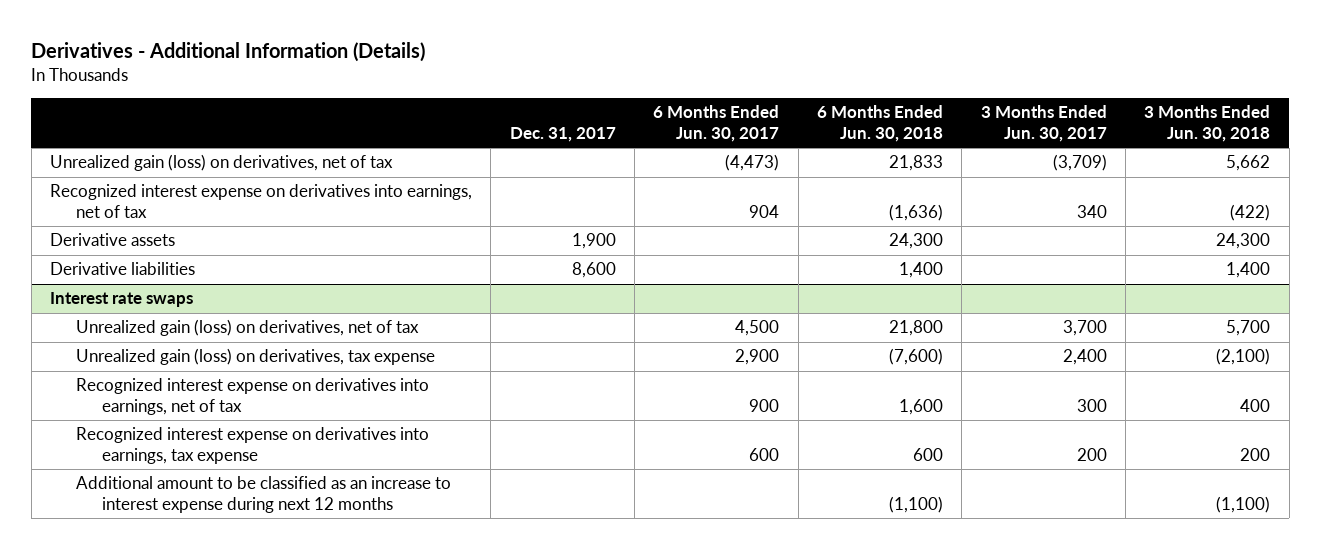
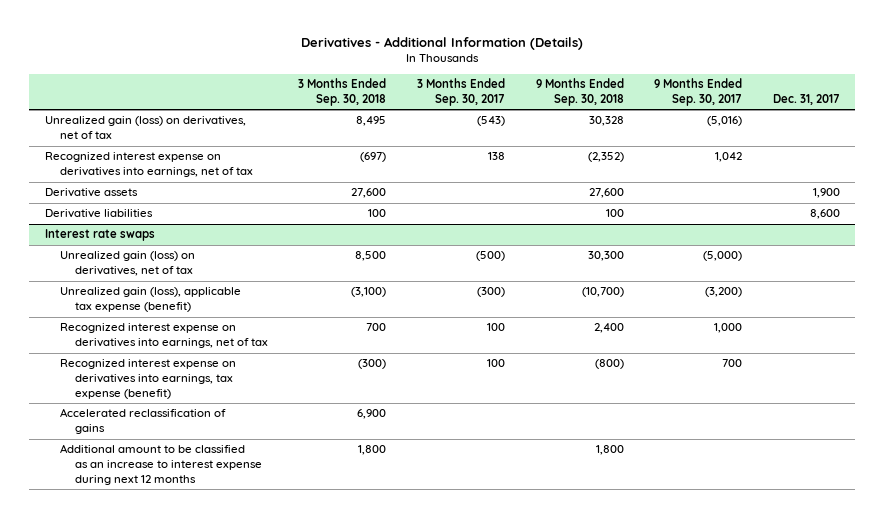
[653,105,780,142] 6 Months Ended Jun. 30, 2017 -> none
[816,105,943,142] 6 Months Ended Jun. 30, 2018 -> none
[980,105,1107,142] 3 Months Ended Jun. 30, 2017 -> none
[1144,105,1271,142] 3 Months Ended Jun. 30, 2018 -> none
none -> [298,78,387,106] 3 Months Ended Sep. 30, 2018
none -> [417,78,506,106] 3 Months Ended Sep. 30, 2017
none -> [535,78,624,106] 9 Months Ended Sep. 30, 2018
none -> [654,78,743,106] 9 Months Ended Sep. 30, 2017
[76,348,436,366] Unrealized gain (loss) on derivatives, tax expense -> [59,287,241,313] Unrealized gain (loss), applicable tax expense (benefit)
[76,427,430,465] Recognized interest expense on derivatives into earnings, tax expense -> [59,359,236,399] Recognized interest expense on derivatives into earnings, tax expense (benefit)
none -> [59,408,226,435] Accelerated reclassification of gains

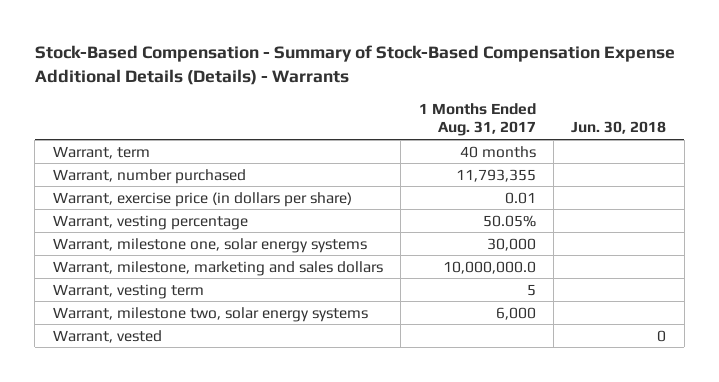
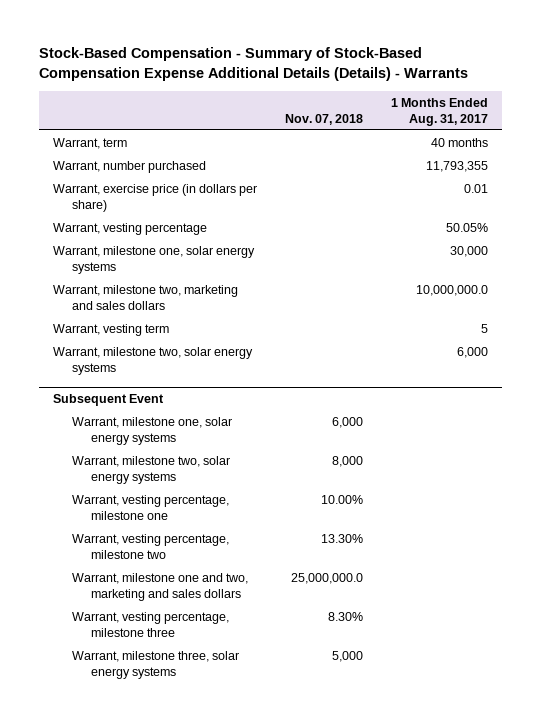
[571,121,667,135] Jun. 30, 2018 -> none
none -> [284,113,363,125] Nov. 07, 2018
[52,260,383,276] Warrant, milestone, marketing and sales dollars -> [52,284,238,310] Warrant, milestone two, marketing and sales dollars
[52,329,162,343] Warrant, vested -> none
none -> [52,393,164,406] Subsequent Event
none -> [71,416,232,445] Warrant, milestone one, solar energy systems
none -> [71,455,230,484] Warrant, milestone two, solar energy systems
none -> [71,494,229,520] Warrant, vesting percentage, milestone one
none -> [71,533,229,559] Warrant, vesting percentage, milestone two
none -> [71,572,248,601] Warrant, milestone one and two, marketing and sales dollars
none -> [71,611,229,637] Warrant, vesting percentage, milestone three
none -> [71,650,239,679] Warrant, milestone three, solar energy systems

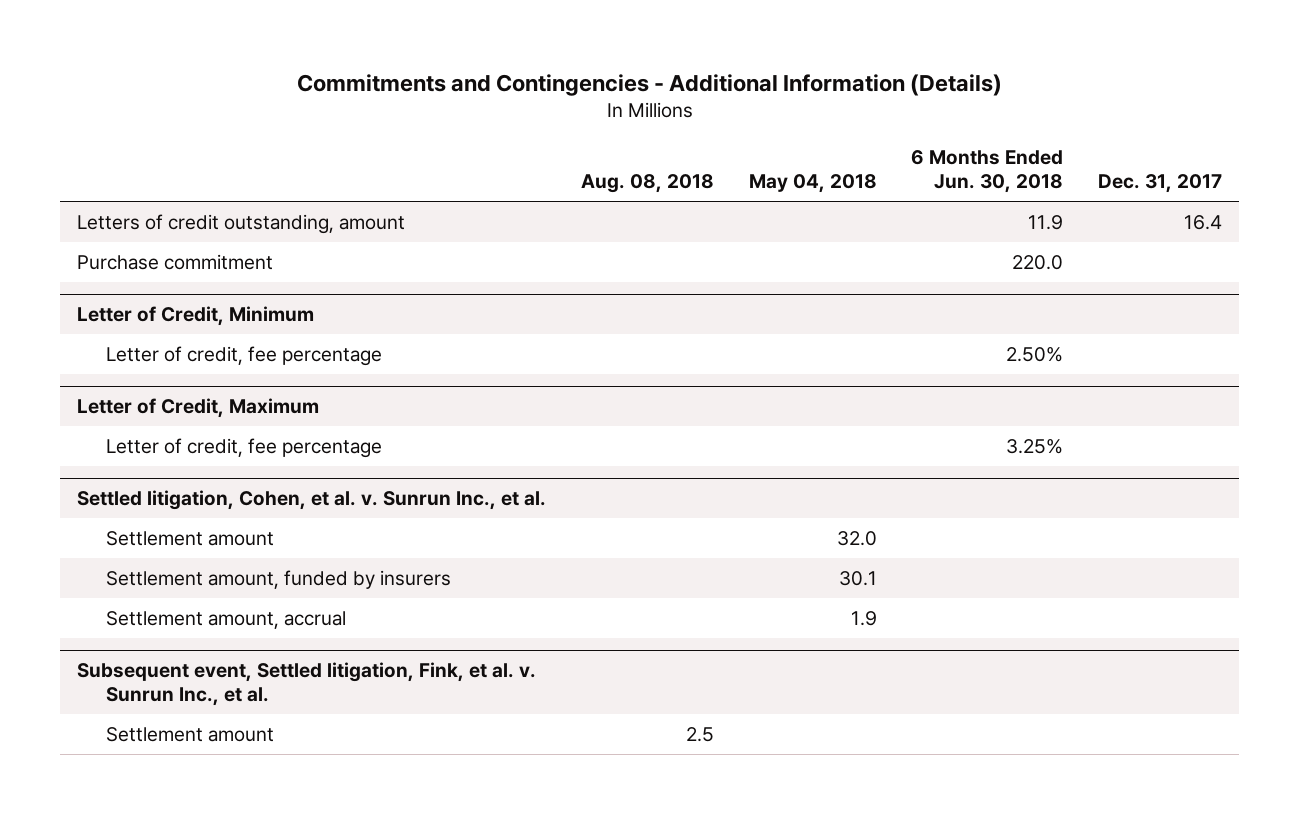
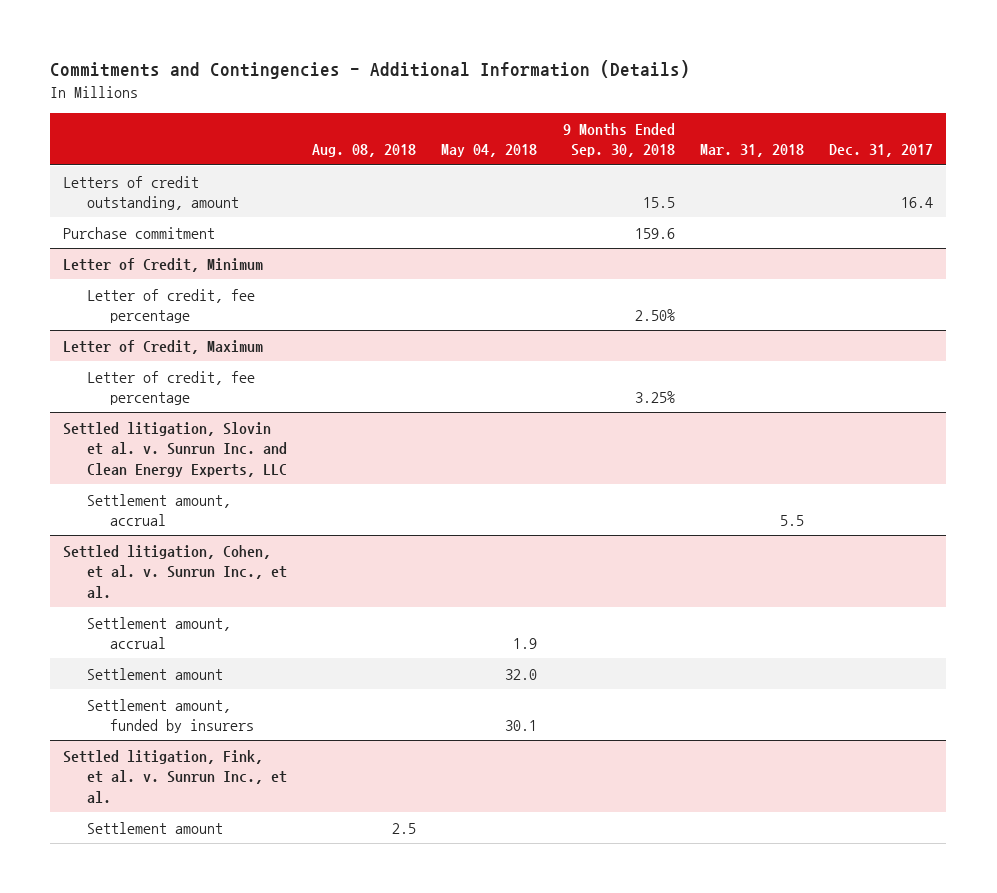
[911,149,1064,194] 6 Months Ended Jun. 30, 2018 -> none
none -> [562,122,675,158] 9 Months Ended Sep. 30, 2018
none -> [700,144,805,158] Mar. 31, 2018
none -> [63,421,287,477] Settled litigation, Slovin et al. v. Sunrun Inc. and Clean Energy Experts, LLC
none -> [86,493,231,527] Settlement amount, accrual
[106,610,347,629] Settlement amount, accrual -> [86,616,231,650] Settlement amount, accrual
[77,662,537,707] Subsequent event, Settled litigation, Fink, et al. v. Sunrun Inc., et al. -> [63,749,287,803] Settled litigation, Fink, et al. v. Sunrun Inc., et al.

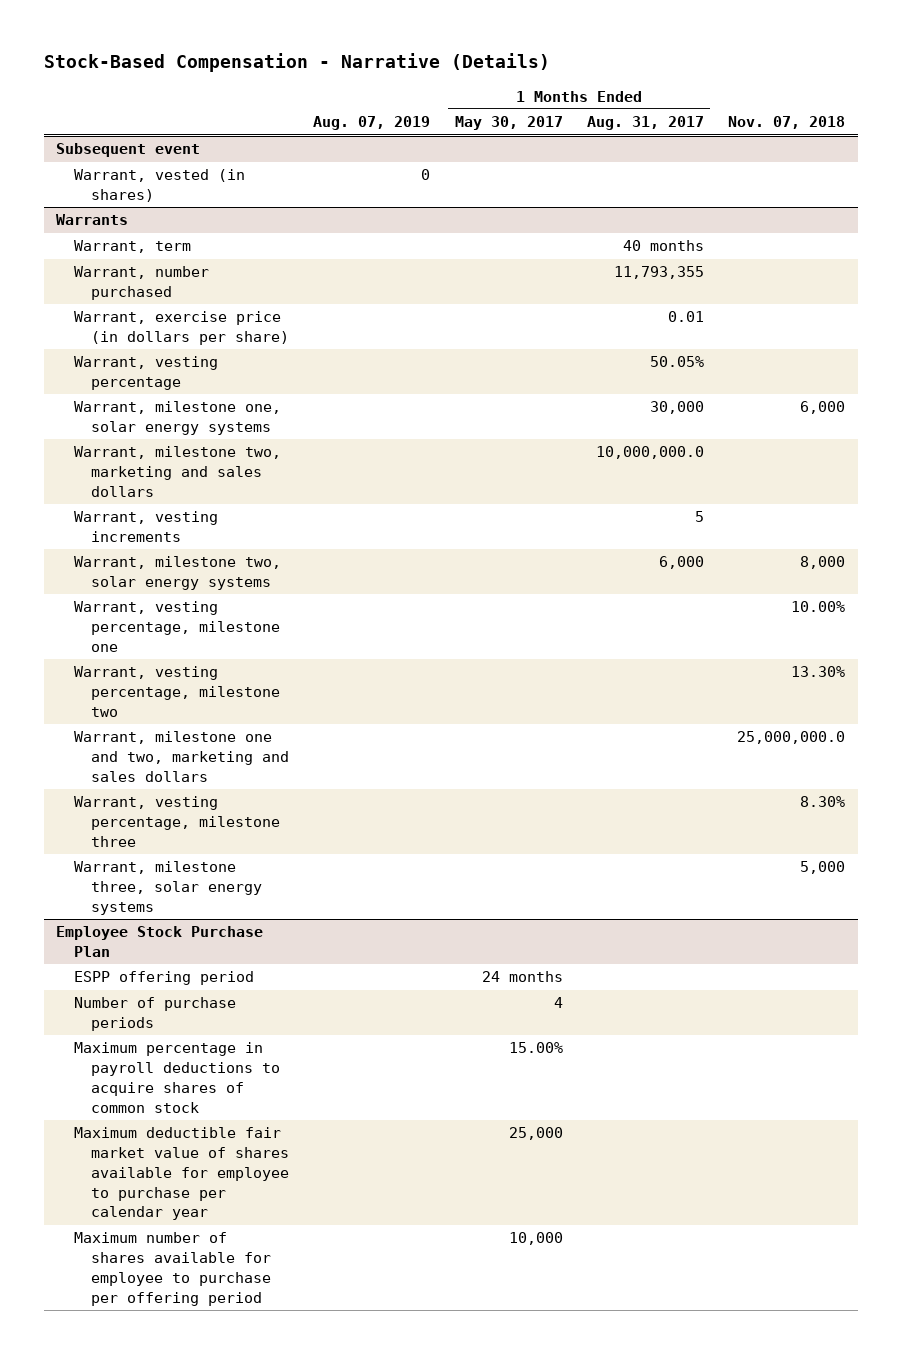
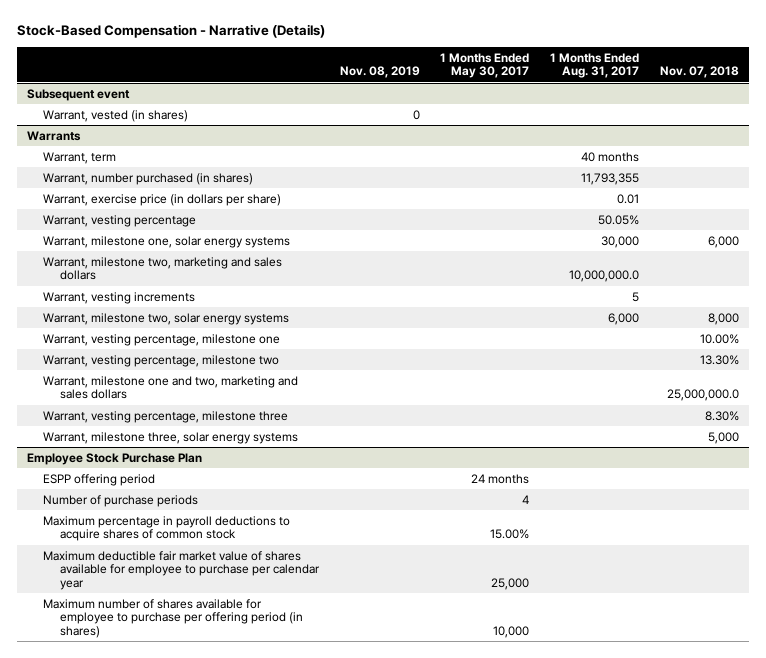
[313,116,431,131] Aug. 07, 2019 -> none
none -> [339,66,420,79] Nov. 08, 2019
[73,266,209,301] Warrant, number purchased -> [43,172,254,185] Warrant, number purchased (in shares)
[73,1232,271,1306] Maximum number of shares available for employee to purchase per offering period -> [43,598,304,639] Maximum number of shares available for employee to purchase per offering period (in shares)

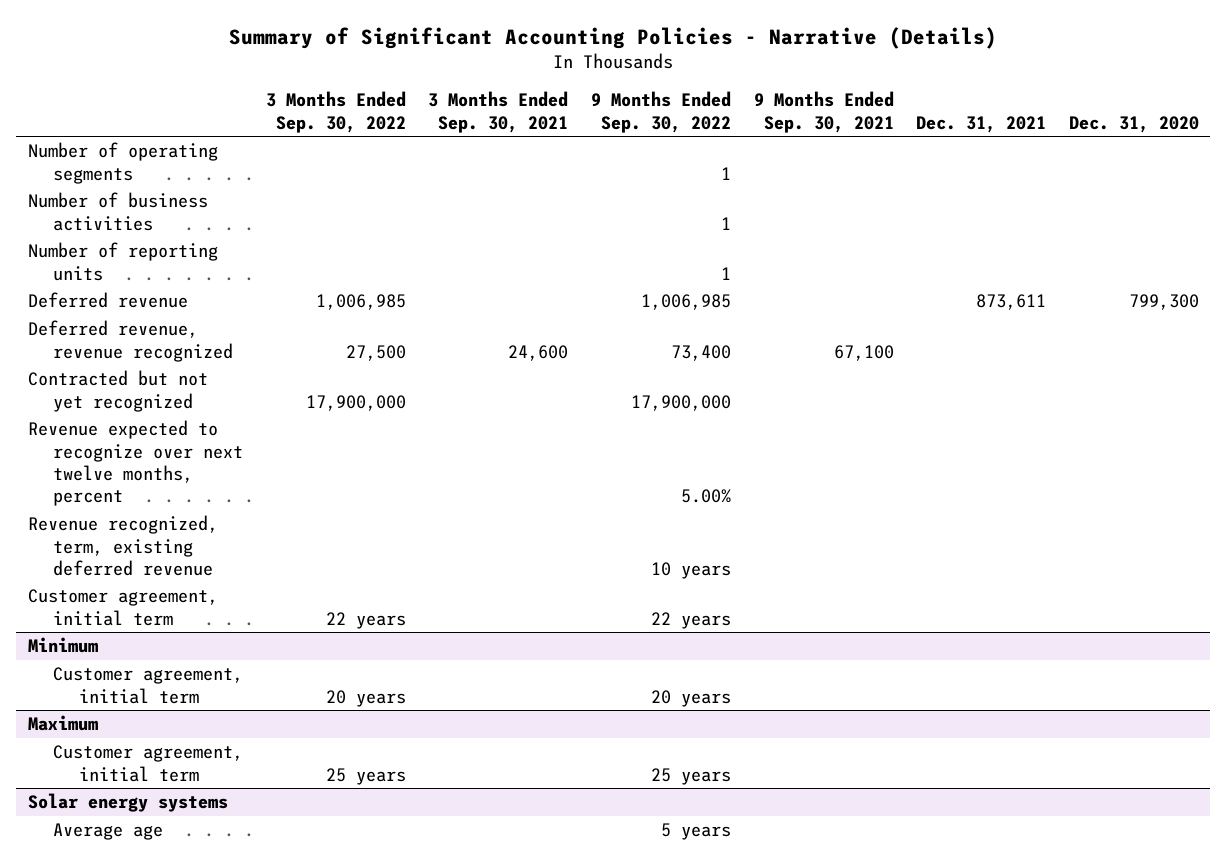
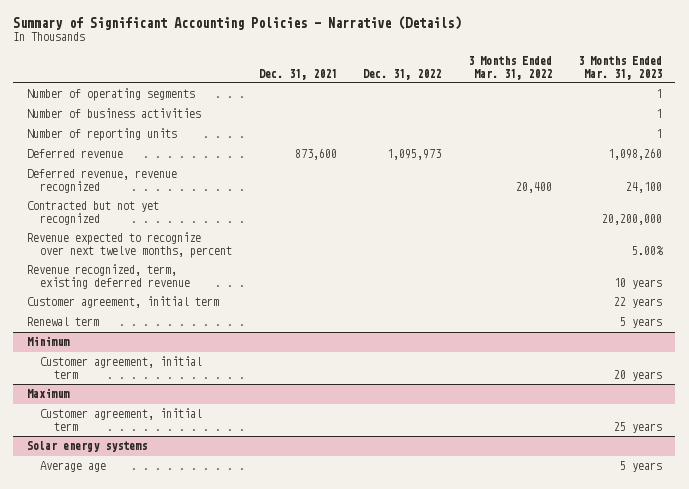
[265,91,406,133] 3 Months Ended Sep. 30, 2022 -> none
[428,91,569,133] 3 Months Ended Sep. 30, 2021 -> none
[591,91,732,133] 9 Months Ended Sep. 30, 2022 -> none
[753,91,894,133] 9 Months Ended Sep. 30, 2021 -> none
[1069,115,1200,133] Dec. 31, 2020 -> none
none -> [363,68,442,80] Dec. 31, 2022
none -> [467,56,552,80] 3 Months Ended Mar. 31, 2022
none -> [578,56,663,80] 3 Months Ended Mar. 31, 2023
[976,294,1047,311] 873,611 -> [294,148,337,161] 873,600
none -> [26,317,99,327] Renewal term

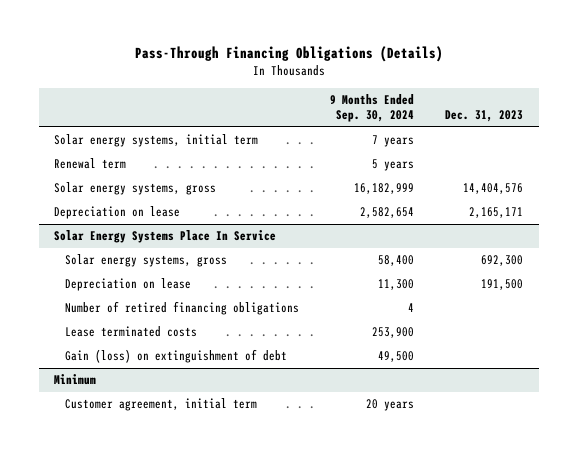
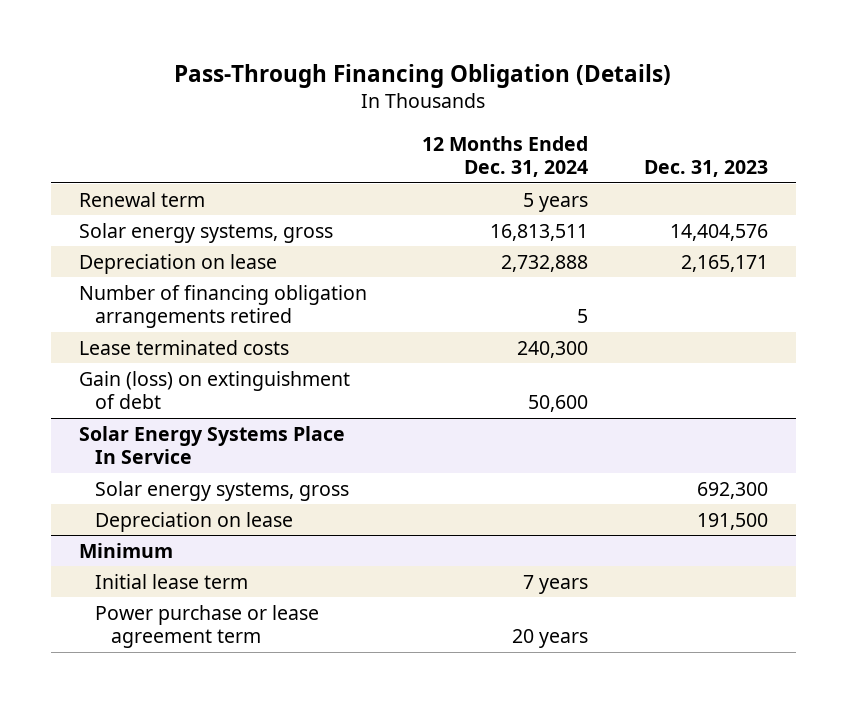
[134,46,443,63] Pass-Through Financing Obligations (Details) -> [174,63,672,88] Pass-Through Financing Obligation (Details)
[330,94,415,123] 9 Months Ended Sep. 30, 2024 -> none
none -> [422,135,589,178] 12 Months Ended Dec. 31, 2024
[54,134,259,148] Solar energy systems, initial term -> none
none -> [78,284,367,329] Number of financing obligation arrangements retired
none -> [78,339,289,355] Lease terminated costs
none -> [78,370,350,410] Gain (loss) on extinguishment of debt
[64,301,299,316] Number of retired financing obligations -> none
[64,326,197,338] Lease terminated costs -> none
[64,349,287,364] Gain (loss) on extinguishment of debt -> none
none -> [94,573,248,589] Initial lease term
[64,398,257,412] Customer agreement, initial term -> [94,604,319,649] Power purchase or lease agreement term

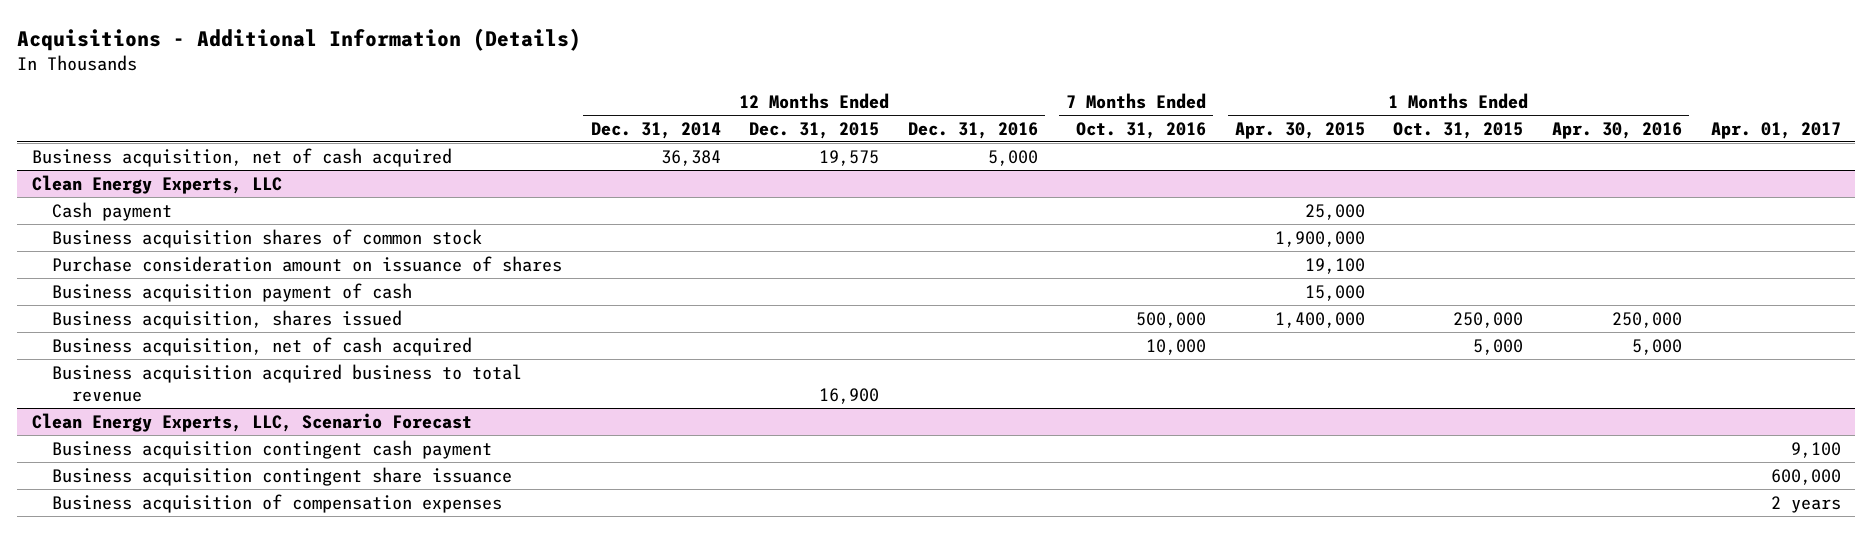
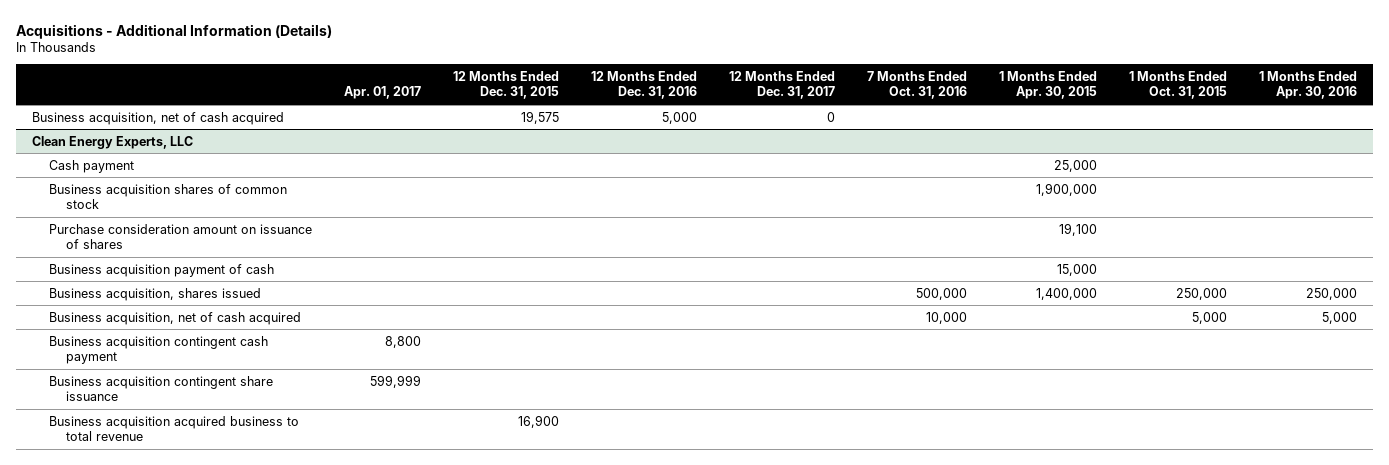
[590,121,721,139] Dec. 31, 2014 -> none
none -> [728,71,835,100] 12 Months Ended Dec. 31, 2017
none -> [49,335,269,365] Business acquisition contingent cash payment
none -> [49,375,274,402] Business acquisition contingent share issuance
[31,412,472,432] Clean Energy Experts, LLC, Scenario Forecast -> none
[51,439,492,459] Business acquisition contingent cash payment -> none
[51,466,512,486] Business acquisition contingent share issuance -> none
[51,493,502,513] Business acquisition of compensation expenses -> none

